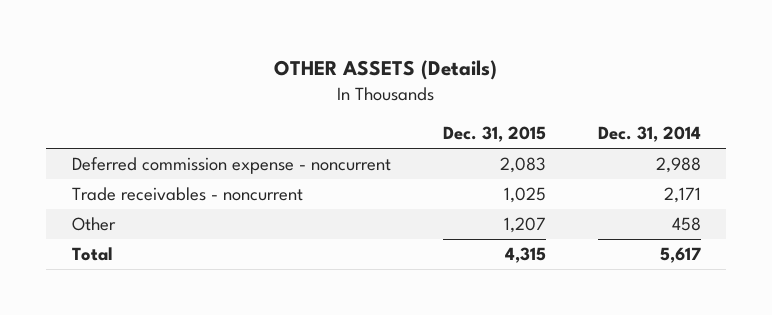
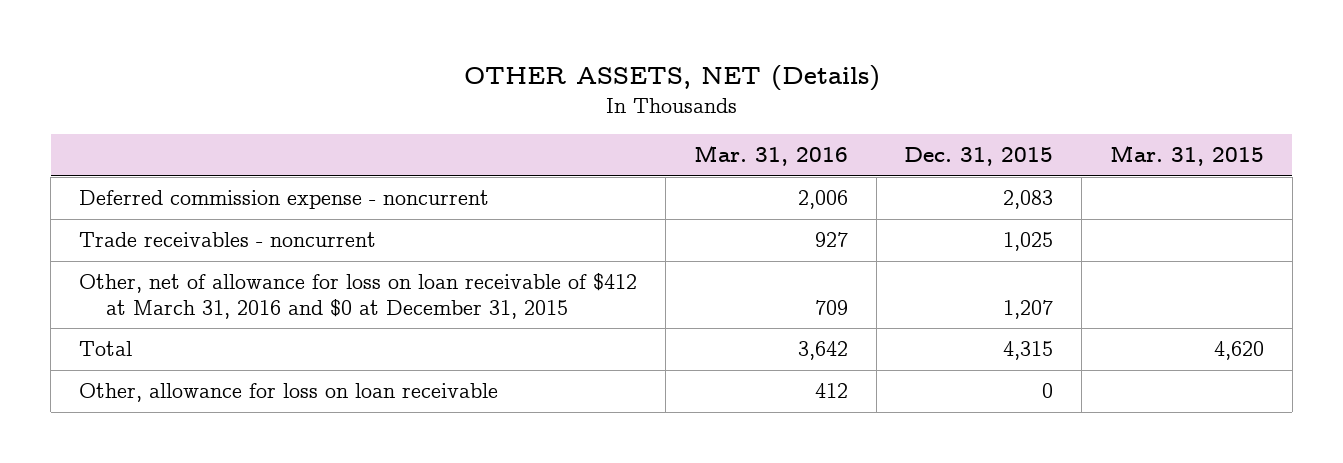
[274,59,498,80] OTHER ASSETS (Details) -> [463,64,880,91] OTHER ASSETS, NET (Details)
[597,126,701,143] Dec. 31, 2014 -> none
none -> [693,145,848,167] Mar. 31, 2016
none -> [1110,145,1265,167] Mar. 31, 2015
[71,217,116,232] Other -> [79,273,638,319] Other, net of allowance for loss on loan receivable of $412 at March 31, 2016 and $0 at December 31, 2015
none -> [79,383,499,403] Other, allowance for loss on loan receivable

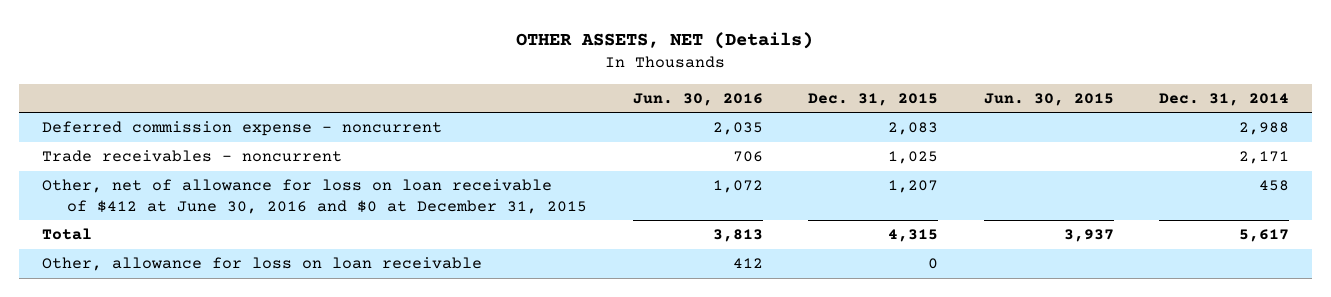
[693,145,848,167] Mar. 31, 2016 -> none
[1110,145,1265,167] Mar. 31, 2015 -> none
none -> [632,92,763,106] Jun. 30, 2016
none -> [983,92,1114,106] Jun. 30, 2015
none -> [1159,92,1290,106] Dec. 31, 2014
[79,273,638,319] Other, net of allowance for loss on loan receivable of $412 at March 31, 2016 and $0 at December 31, 2015 -> [41,179,588,214] Other, net of allowance for loss on loan receivable of $412 at June 30, 2016 and $0 at December 31, 2015

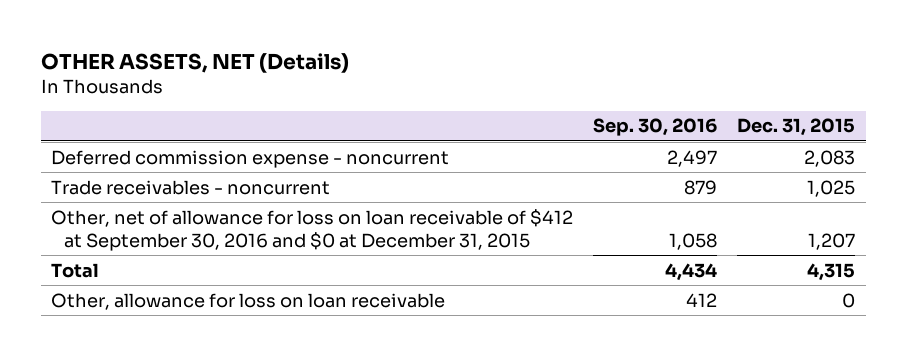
[632,92,763,106] Jun. 30, 2016 -> none
[983,92,1114,106] Jun. 30, 2015 -> none
[1159,92,1290,106] Dec. 31, 2014 -> none
none -> [593,118,718,137] Sep. 30, 2016
[41,179,588,214] Other, net of allowance for loss on loan receivable of $412 at June 30, 2016 and $0 at December 31, 2015 -> [50,208,573,251] Other, net of allowance for loss on loan receivable of $412 at September 30, 2016 and $0 at December 31, 2015

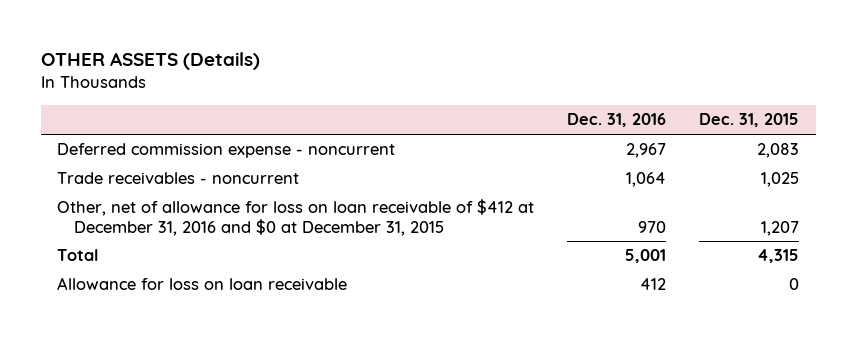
[40,52,349,73] OTHER ASSETS, NET (Details) -> [40,52,260,71] OTHER ASSETS (Details)
[593,118,718,137] Sep. 30, 2016 -> none
none -> [567,113,667,128] Dec. 31, 2016
[50,208,573,251] Other, net of allowance for loss on loan receivable of $412 at September 30, 2016 and $0 at December 31, 2015 -> [57,199,535,236] Other, net of allowance for loss on loan receivable of $412 at December 31, 2016 and $0 at December 31, 2015
[50,292,445,310] Other, allowance for loss on loan receivable -> [57,277,348,291] Allowance for loss on loan receivable

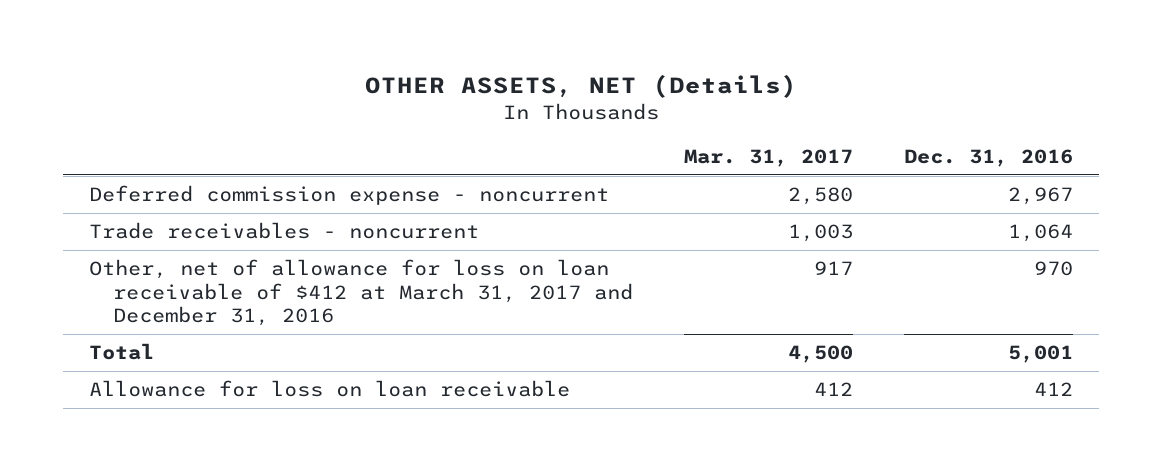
[40,52,260,71] OTHER ASSETS (Details) -> [365,74,798,99] OTHER ASSETS, NET (Details)
[699,113,800,128] Dec. 31, 2015 -> none
none -> [683,149,853,168] Mar. 31, 2017
[57,199,535,236] Other, net of allowance for loss on loan receivable of $412 at December 31, 2016 and $0 at December 31, 2015 -> [88,259,633,327] Other, net of allowance for loss on loan receivable of $412 at March 31, 2017 and December 31, 2016

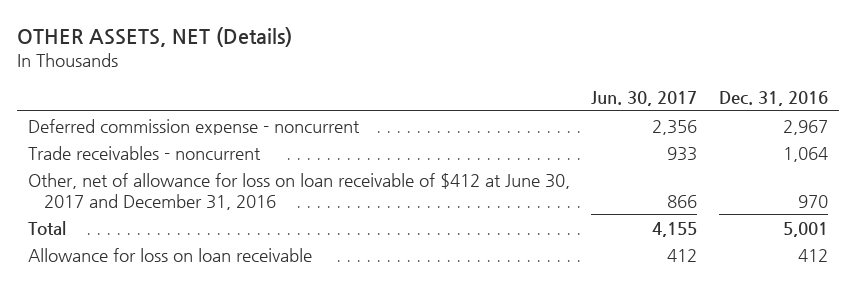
[683,149,853,168] Mar. 31, 2017 -> none
none -> [591,90,698,106] Jun. 30, 2017
[88,259,633,327] Other, net of allowance for loss on loan receivable of $412 at March 31, 2017 and December 31, 2016 -> [27,172,570,210] Other, net of allowance for loss on loan receivable of $412 at June 30, 2017 and December 31, 2016

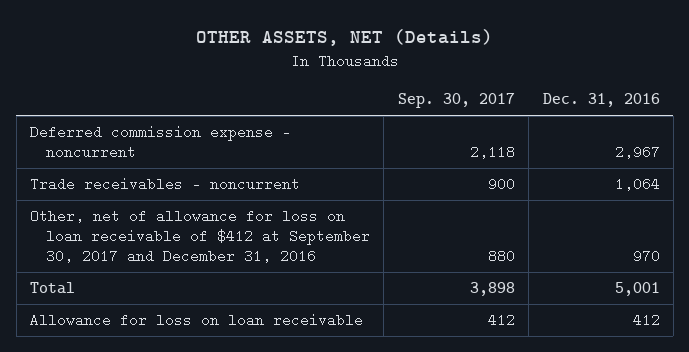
[591,90,698,106] Jun. 30, 2017 -> none
none -> [397,93,515,109] Sep. 30, 2017
[27,172,570,210] Other, net of allowance for loss on loan receivable of $412 at June 30, 2017 and December 31, 2016 -> [29,209,370,264] Other, net of allowance for loss on loan receivable of $412 at September 30, 2017 and December 31, 2016

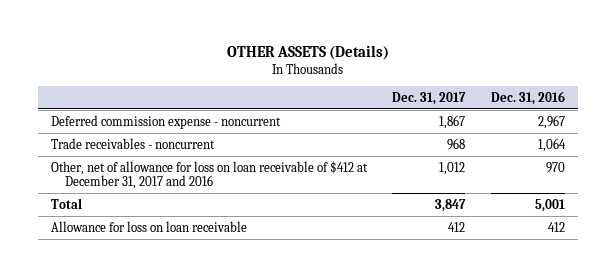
[195,28,493,46] OTHER ASSETS, NET (Details) -> [226,44,389,60] OTHER ASSETS (Details)
[397,93,515,109] Sep. 30, 2017 -> none
none -> [392,91,467,105] Dec. 31, 2017
[29,209,370,264] Other, net of allowance for loss on loan receivable of $412 at September 30, 2017 and December 31, 2016 -> [50,160,368,189] Other, net of allowance for loss on loan receivable of $412 at December 31, 2017 and 2016

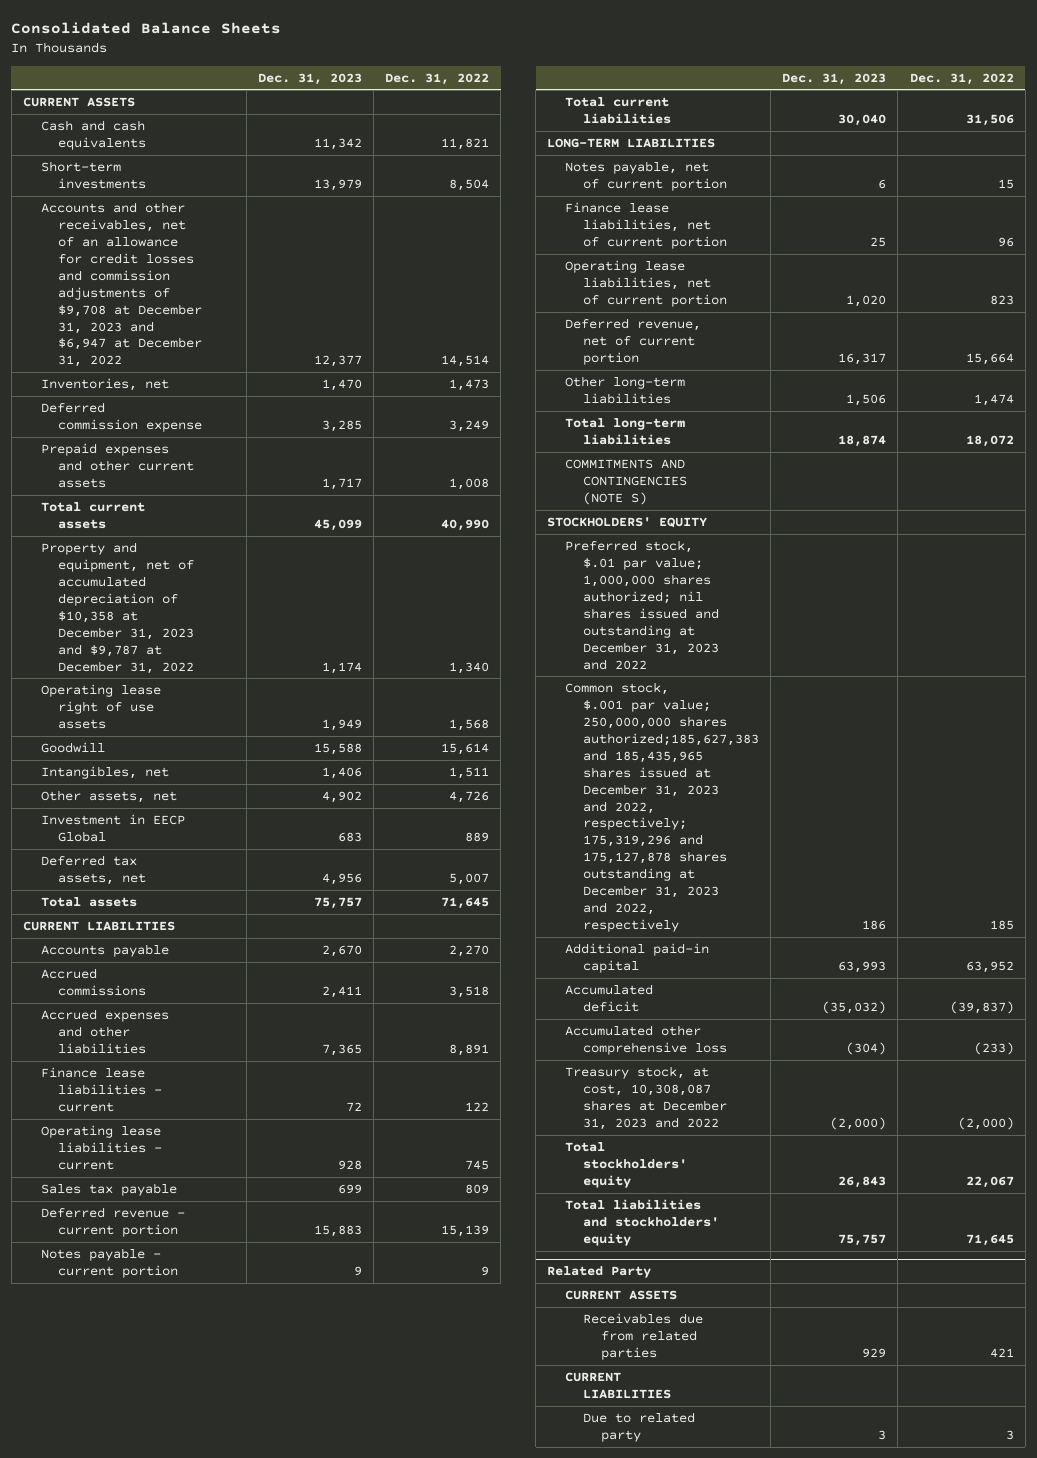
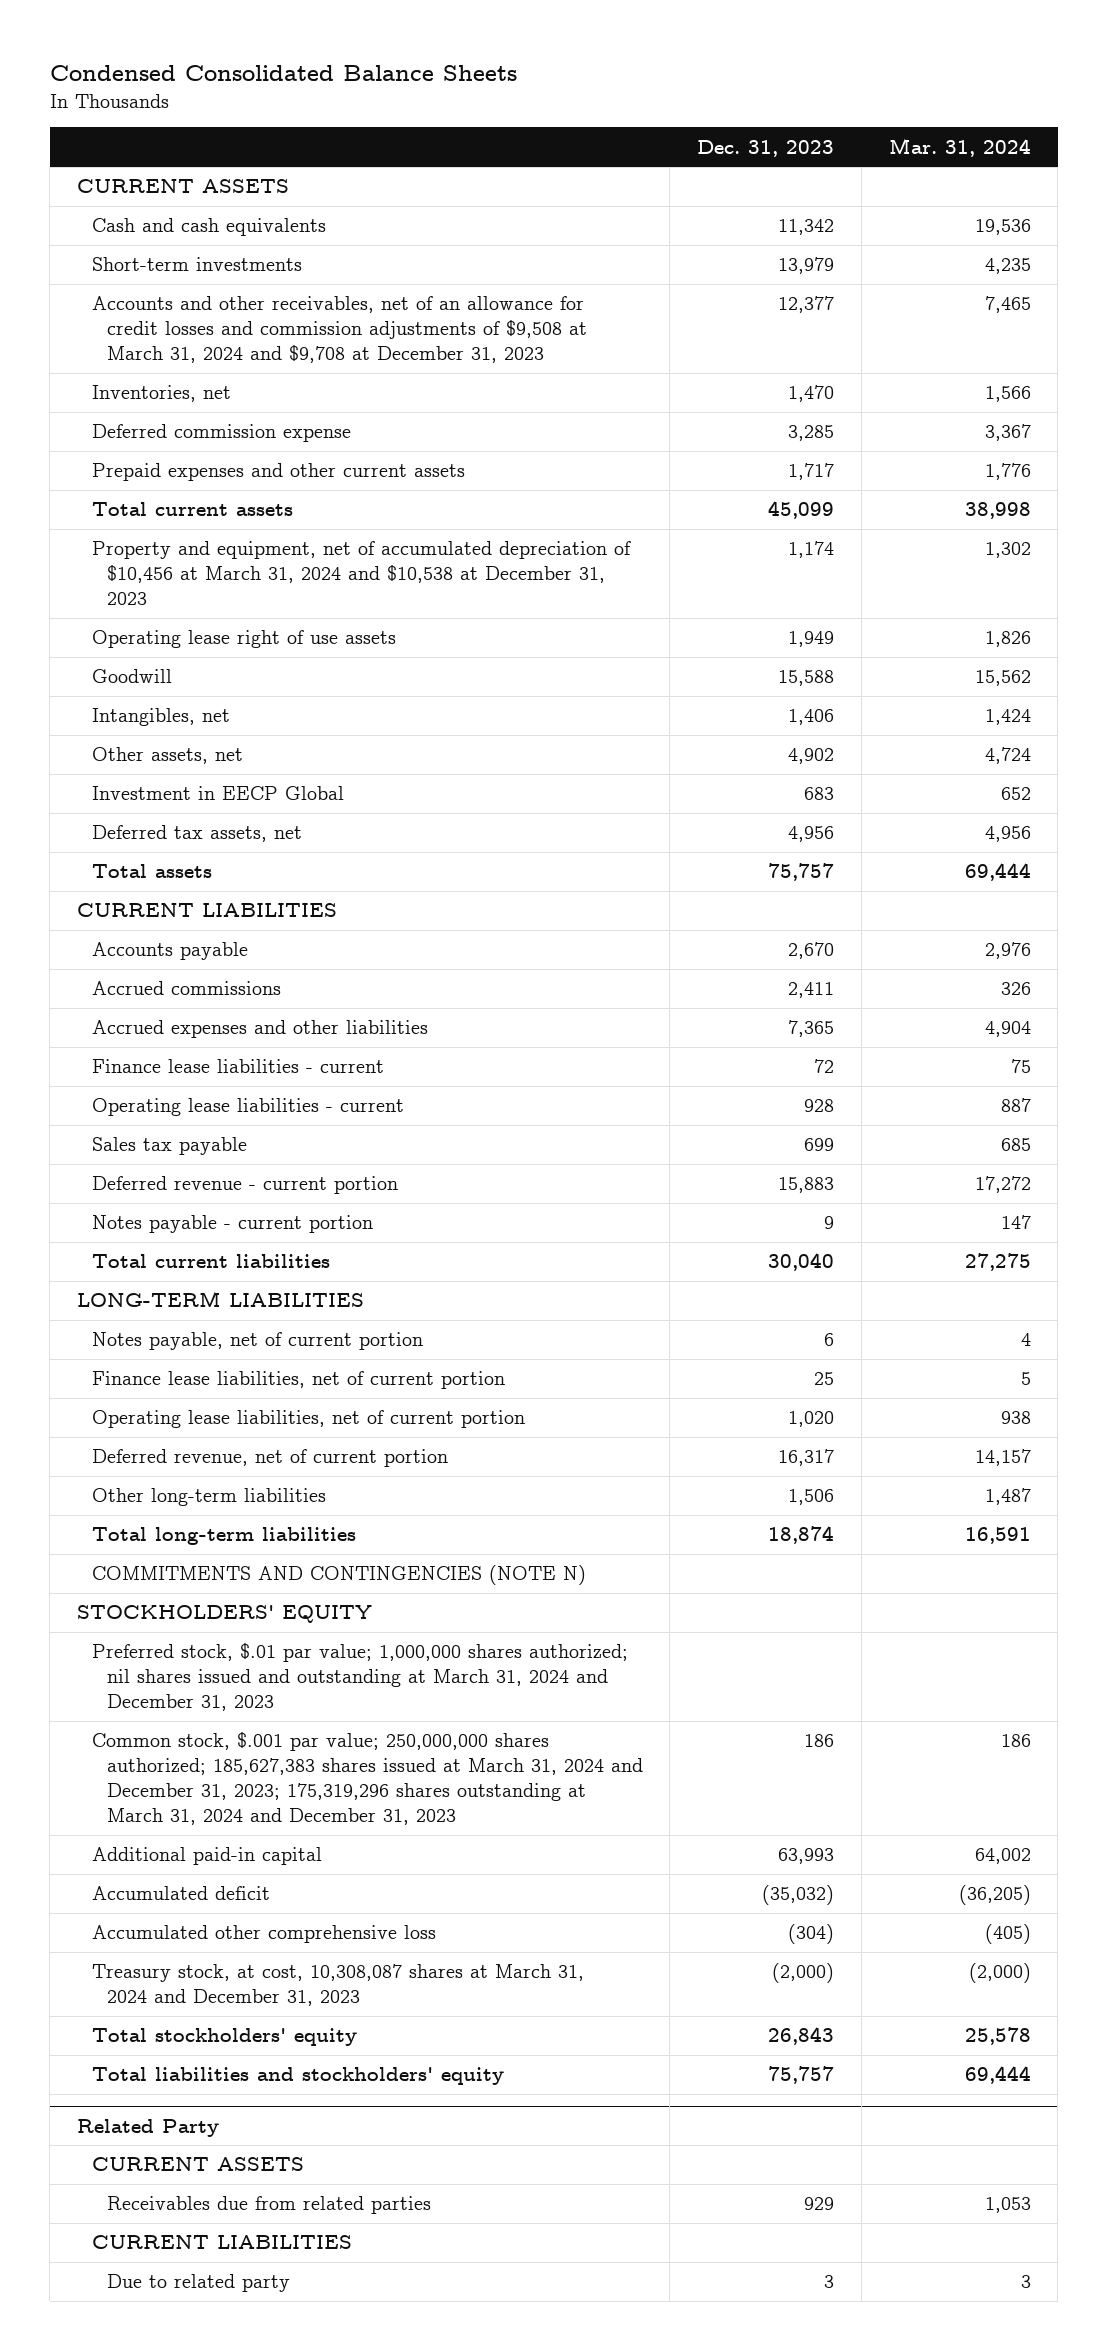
[11,21,282,34] Consolidated Balance Sheets -> [49,64,517,81] Condensed Consolidated Balance Sheets
[385,72,490,85] Dec. 31, 2022 -> none
none -> [888,137,1031,157] Mar. 31, 2024
[40,202,203,368] Accounts and other receivables, net of an allowance for credit losses and commission adjustments of $9,708 at December 31, 2023 and $6,947 at December 31, 2022 -> [91,296,587,364] Accounts and other receivables, net of an allowance for credit losses and commission adjustments of $9,508 at March 31, 2024 and $9,708 at December 31, 2023
[40,542,195,674] Property and equipment, net of accumulated depreciation of $10,358 at December 31, 2023 and $9,787 at December 31, 2022 -> [91,541,631,606] Property and equipment, net of accumulated depreciation of $10,456 at March 31, 2024 and $10,538 at December 31, 2023
[565,459,687,505] COMMITMENTS AND CONTINGENCIES (NOTE S) -> [91,1565,586,1586] COMMITMENTS AND CONTINGENCIES (NOTE N)
[565,540,719,670] Preferred stock, $.01 par value; 1,000,000 shares authorized; nil shares issued and outstanding at December 31, 2023 and 2022 -> [91,1643,628,1712] Preferred stock, $.01 par value; 1,000,000 shares authorized; nil shares issued and outstanding at March 31, 2024 and December 31, 2023
[565,682,759,933] Common stock, $.001 par value; 250,000,000 shares authorized;185,627,383 and 185,435,965 shares issued at December 31, 2023 and 2022, respectively; 175,319,296 and 175,127,878 shares outstanding at December 31, 2023 and 2022, respectively -> [91,1732,643,1825] Common stock, $.001 par value; 250,000,000 shares authorized; 185,627,383 shares issued at March 31, 2024 and December 31, 2023; 175,319,296 shares outstanding at March 31, 2024 and December 31, 2023
[565,1066,727,1130] Treasury stock, at cost, 10,308,087 shares at December 31, 2023 and 2022 -> [91,1964,584,2007] Treasury stock, at cost, 10,308,087 shares at March 31, 2024 and December 31, 2023

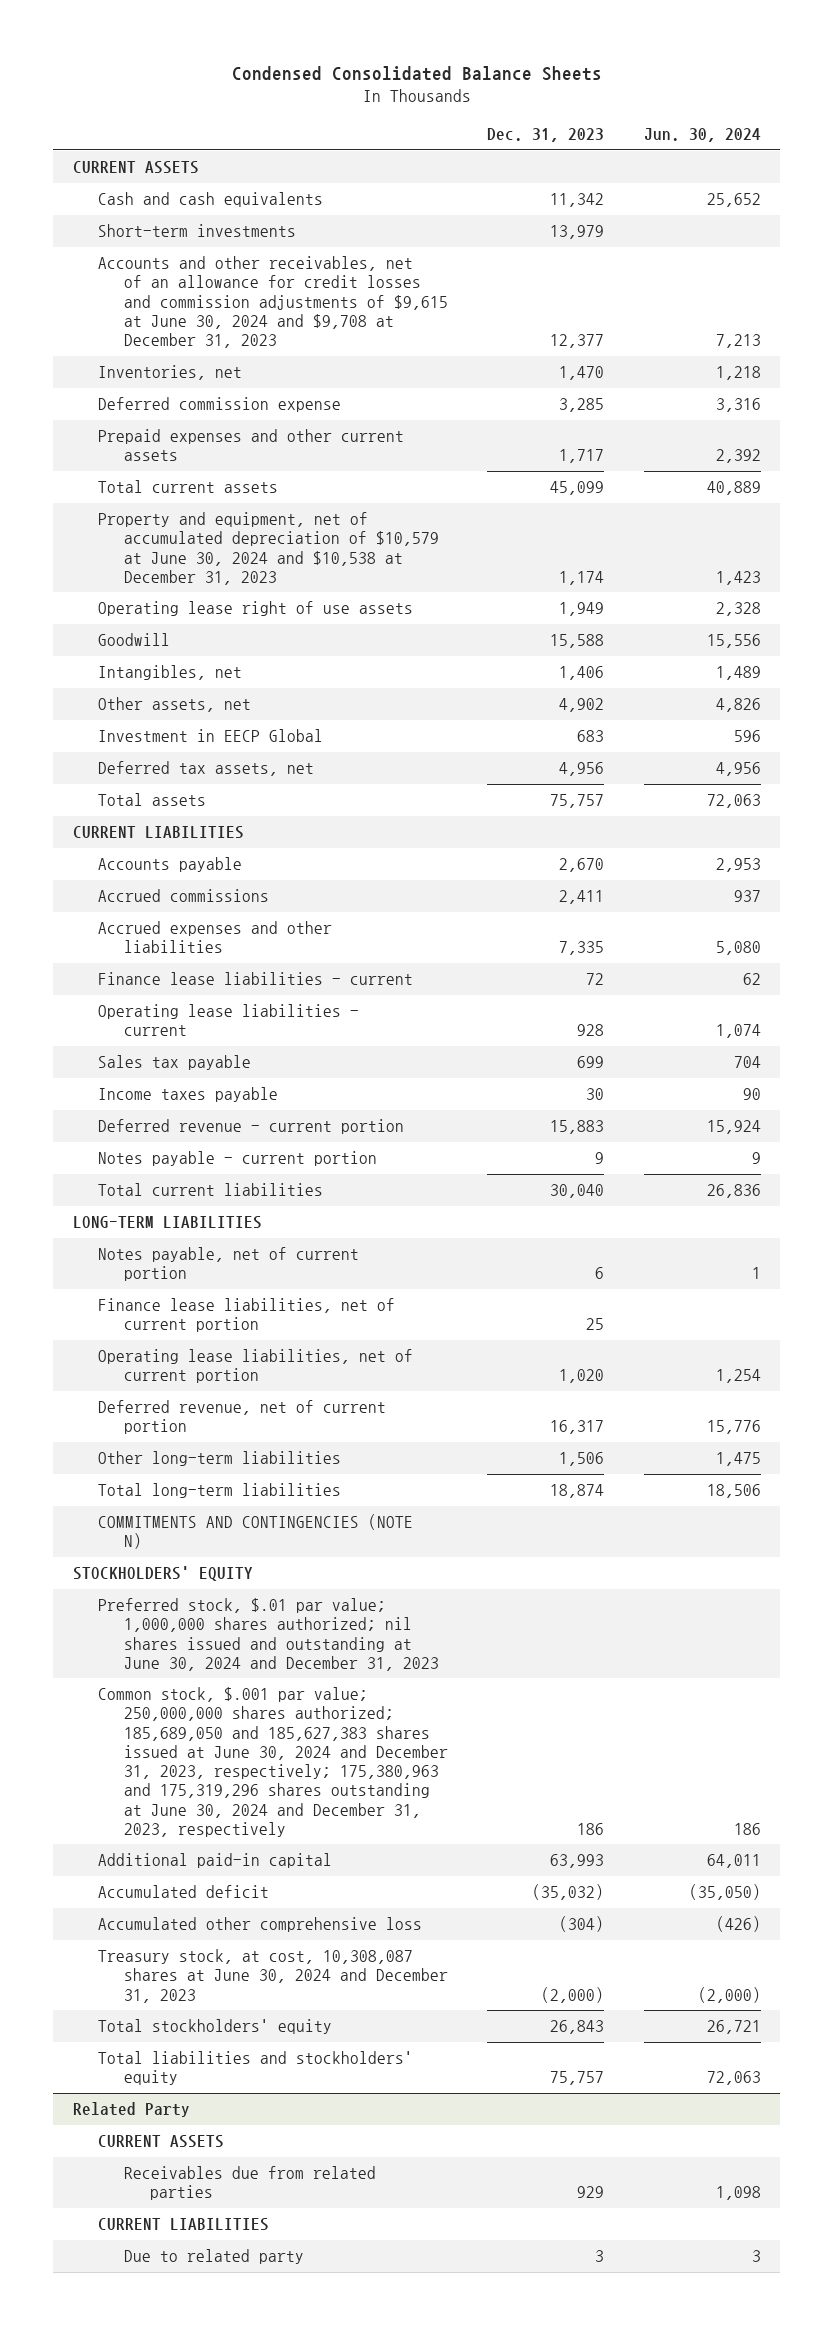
[888,137,1031,157] Mar. 31, 2024 -> none
none -> [643,128,761,143] Jun. 30, 2024
[91,296,587,364] Accounts and other receivables, net of an allowance for credit losses and commission adjustments of $9,508 at March 31, 2024 and $9,708 at December 31, 2023 -> [98,256,449,349] Accounts and other receivables, net of an allowance for credit losses and commission adjustments of $9,615 at June 30, 2024 and $9,708 at December 31, 2023
[91,541,631,606] Property and equipment, net of accumulated depreciation of $10,456 at March 31, 2024 and $10,538 at December 31, 2023 -> [98,512,440,585] Property and equipment, net of accumulated depreciation of $10,579 at June 30, 2024 and $10,538 at December 31, 2023
[788,1020,835,1038] 7,365 -> [559,941,605,956] 7,335
none -> [98,1087,279,1103] Income taxes payable
[91,1643,628,1712] Preferred stock, $.01 par value; 1,000,000 shares authorized; nil shares issued and outstanding at March 31, 2024 and December 31, 2023 -> [98,1598,440,1671] Preferred stock, $.01 par value; 1,000,000 shares authorized; nil shares issued and outstanding at June 30, 2024 and December 31, 2023
[91,1732,643,1825] Common stock, $.001 par value; 250,000,000 shares authorized; 185,627,383 shares issued at March 31, 2024 and December 31, 2023; 175,319,296 shares outstanding at March 31, 2024 and December 31, 2023 -> [98,1687,449,1837] Common stock, $.001 par value; 250,000,000 shares authorized; 185,689,050 and 185,627,383 shares issued at June 30, 2024 and December 31, 2023, respectively; 175,380,963 and 175,319,296 shares outstanding at June 30, 2024 and December 31, 2023, respectively
[91,1964,584,2007] Treasury stock, at cost, 10,308,087 shares at March 31, 2024 and December 31, 2023 -> [98,1949,449,2003] Treasury stock, at cost, 10,308,087 shares at June 30, 2024 and December 31, 2023

